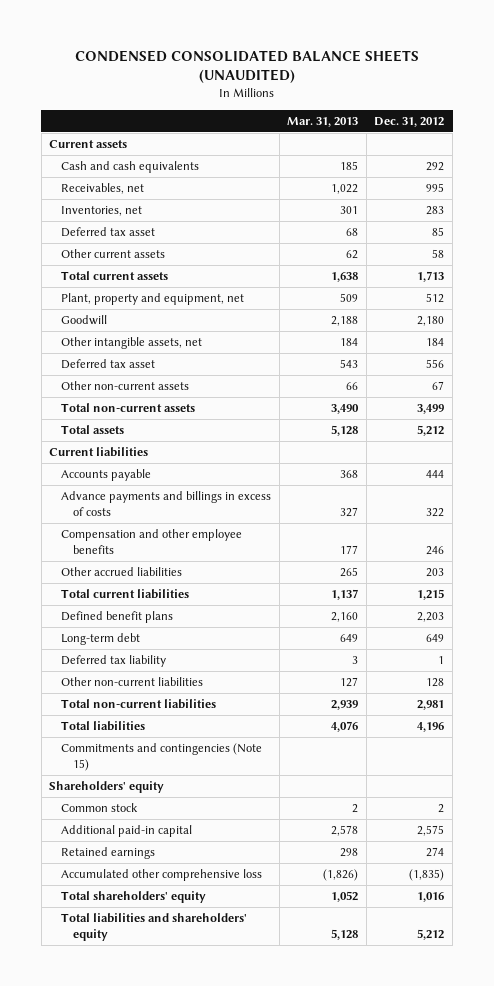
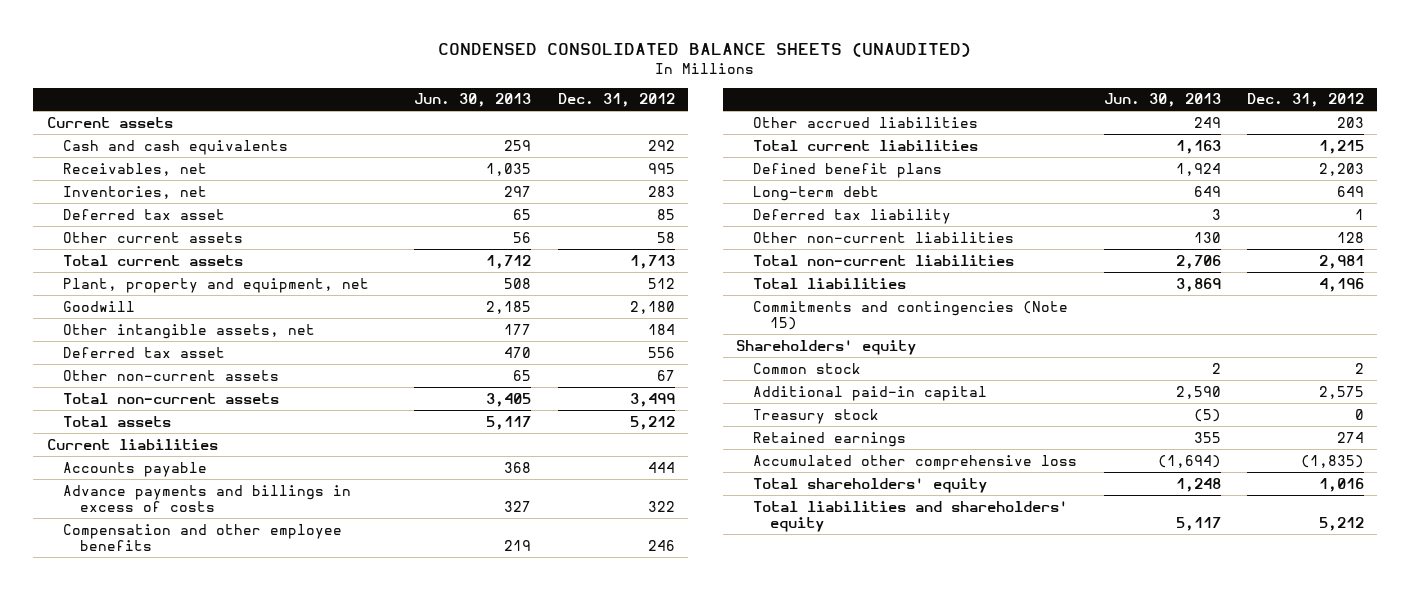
[287,116,359,127] Mar. 31, 2013 -> none
none -> [414,93,532,108] Jun. 30, 2013
none -> [752,408,879,424] Treasury stock

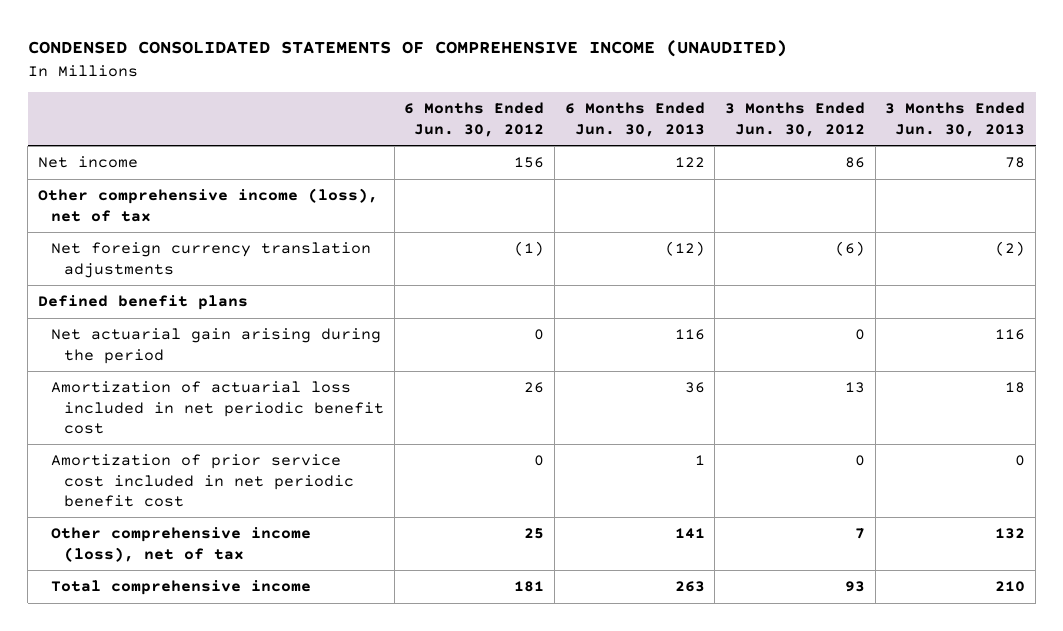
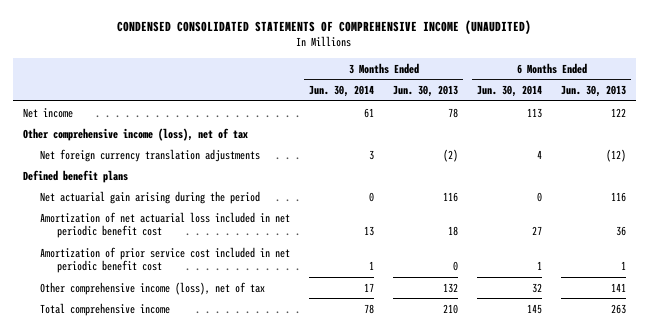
[404,102,545,137] 6 Months Ended Jun. 30, 2012 -> none
[725,102,866,137] 3 Months Ended Jun. 30, 2012 -> none
none -> [309,84,375,97] Jun. 30, 2014
none -> [477,84,543,97] Jun. 30, 2014
[51,381,385,434] Amortization of actuarial loss included in net periodic benefit cost -> [40,211,291,238] Amortization of net actuarial loss included in net periodic benefit cost

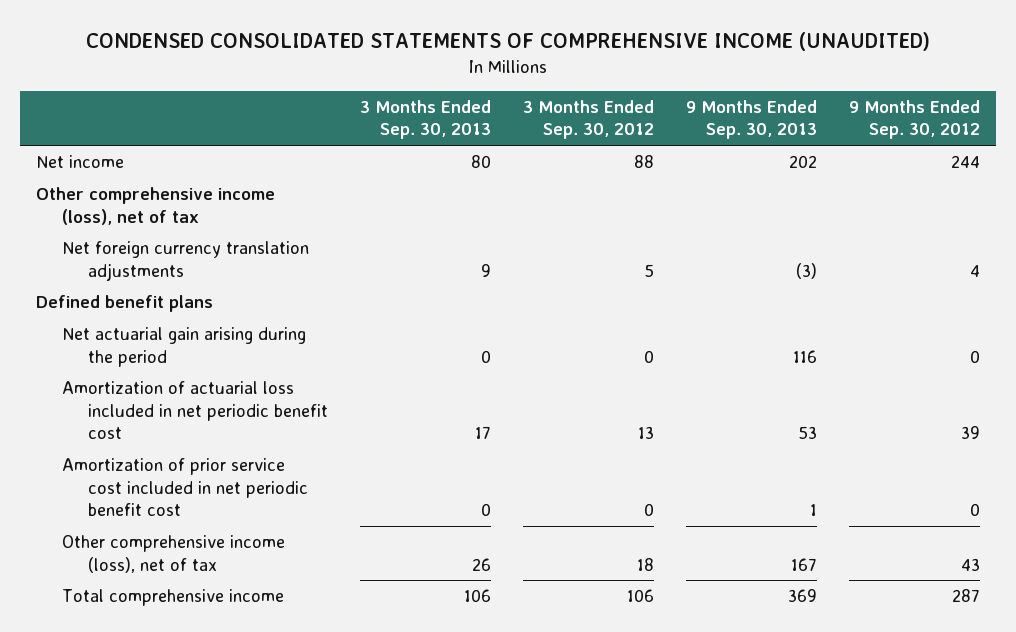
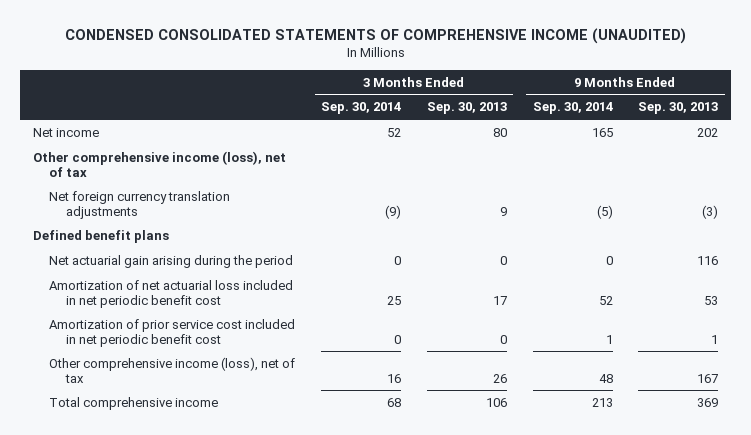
[522,100,654,140] 3 Months Ended Sep. 30, 2012 -> none
[849,100,981,140] 9 Months Ended Sep. 30, 2012 -> none
none -> [321,102,402,115] Sep. 30, 2014
none -> [532,102,613,115] Sep. 30, 2014
[61,381,328,439] Amortization of actuarial loss included in net periodic benefit cost -> [49,279,294,308] Amortization of net actuarial loss included in net periodic benefit cost

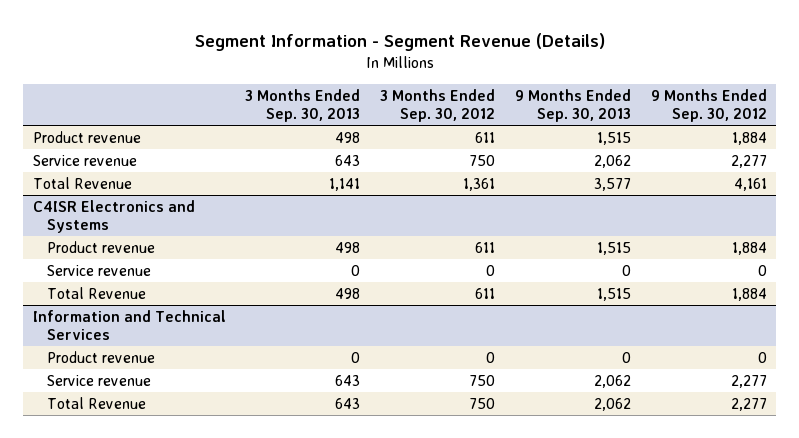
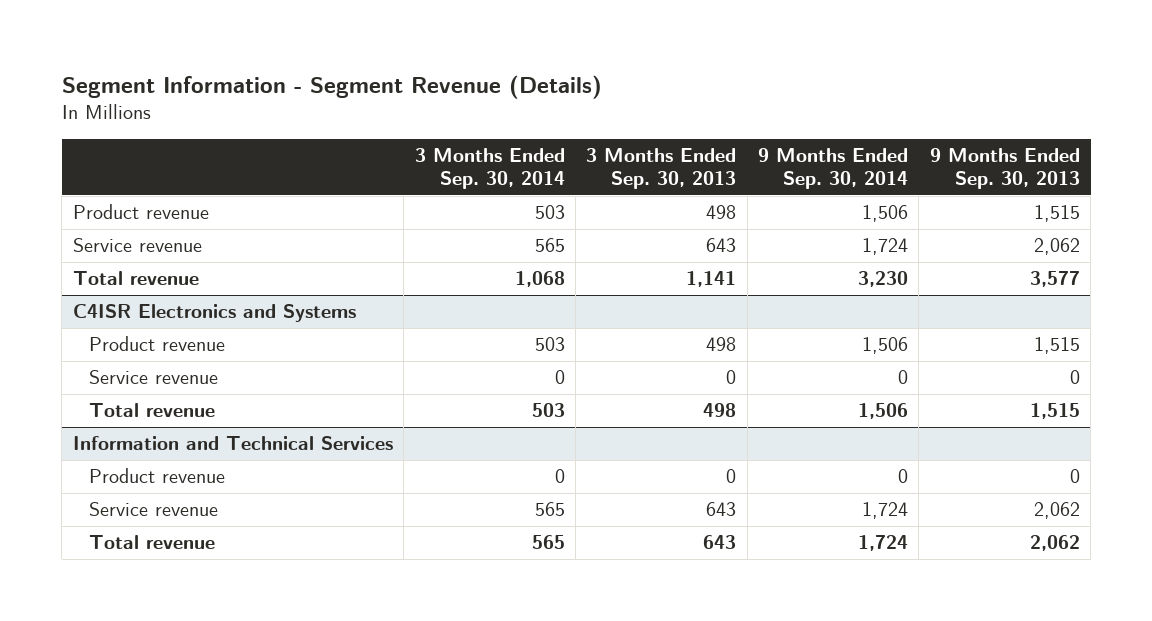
[380,88,496,123] 3 Months Ended Sep. 30, 2012 -> none
[650,88,767,123] 9 Months Ended Sep. 30, 2012 -> none
none -> [414,148,565,190] 3 Months Ended Sep. 30, 2014
none -> [757,148,908,190] 9 Months Ended Sep. 30, 2014
[32,176,132,189] Total Revenue -> [72,271,199,286] Total revenue
[46,286,146,299] Total Revenue -> [88,403,215,418] Total revenue
[46,396,146,409] Total Revenue -> [88,535,215,550] Total revenue

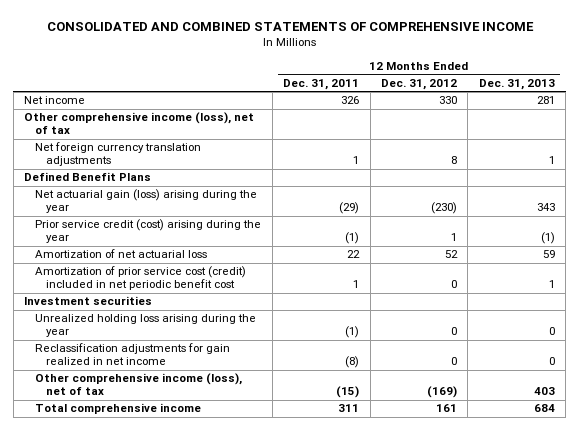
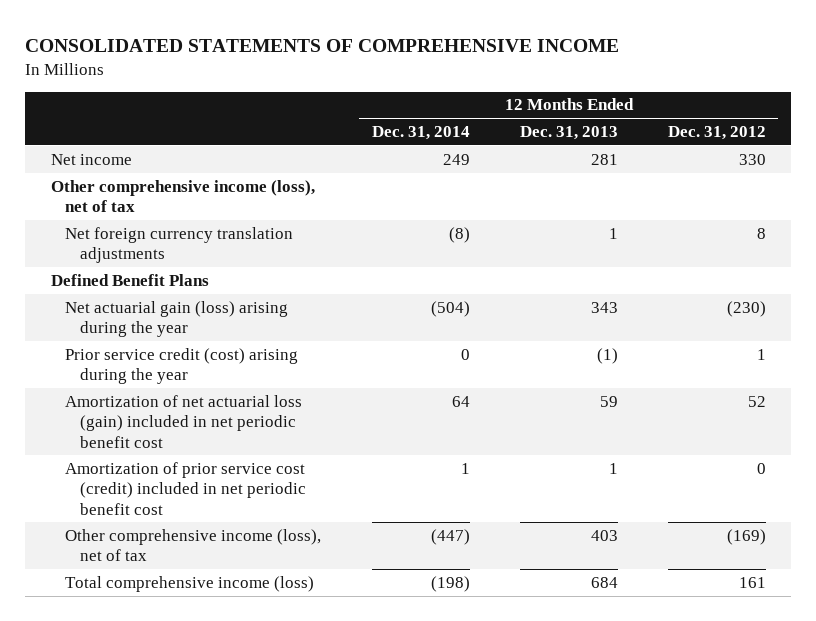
[46,21,534,31] CONSOLIDATED AND COMBINED STATEMENTS OF COMPREHENSIVE INCOME -> [25,38,620,52] CONSOLIDATED STATEMENTS OF COMPREHENSIVE INCOME
[283,78,360,90] Dec. 31, 2011 -> none
none -> [371,126,470,141] Dec. 31, 2014
[35,249,208,259] Amortization of net actuarial loss -> [65,394,303,448] Amortization of net actuarial loss (gain) included in net periodic benefit cost
[24,296,153,306] Investment securities -> none
[35,314,257,338] Unrealized holding loss arising during the year -> none
[35,343,231,366] Reclassification adjustments for gain realized in net income -> none
[35,403,202,415] Total comprehensive income -> [65,575,315,592] Total comprehensive income (loss)

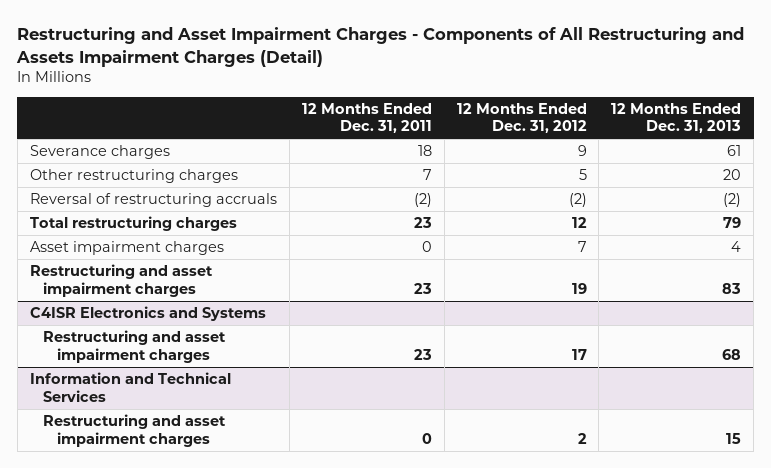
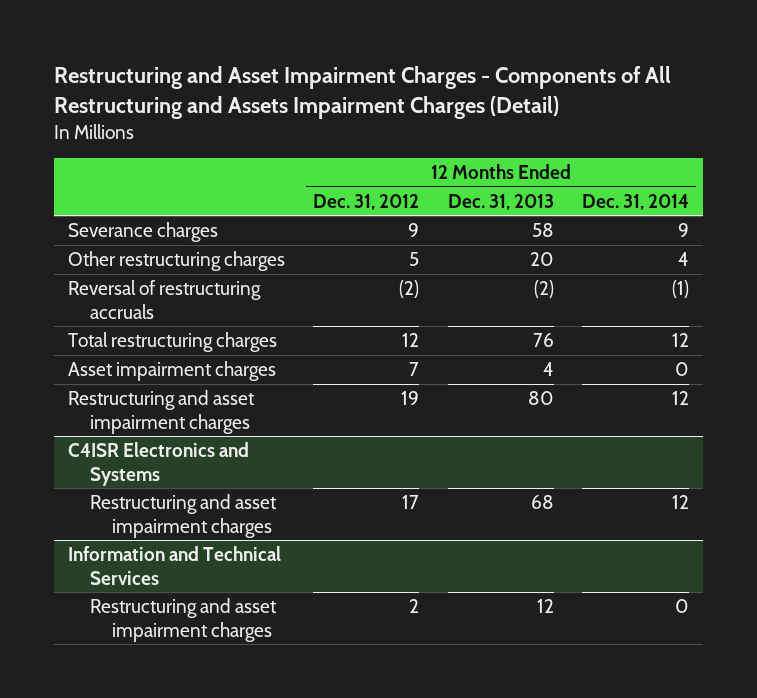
[301,102,432,134] 12 Months Ended Dec. 31, 2011 -> none
none -> [581,193,689,210] Dec. 31, 2014
[727,145,742,157] 61 -> [531,223,554,238] 58
[723,217,742,229] 79 -> [532,333,554,348] 76
[722,282,742,294] 83 -> [527,391,554,406] 80
[726,432,742,444] 15 -> [536,599,554,614] 12

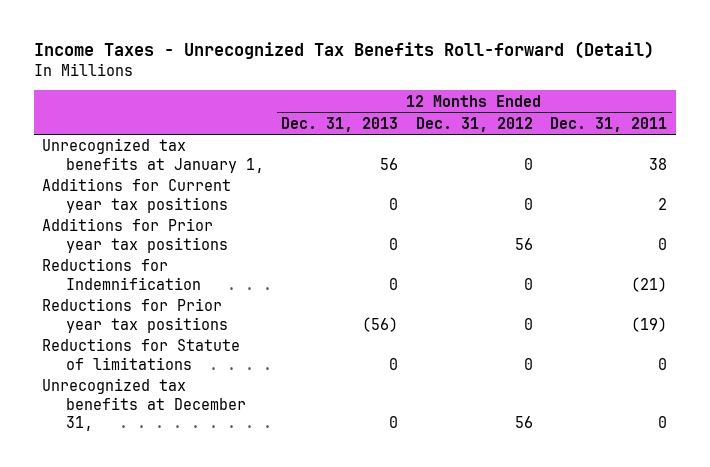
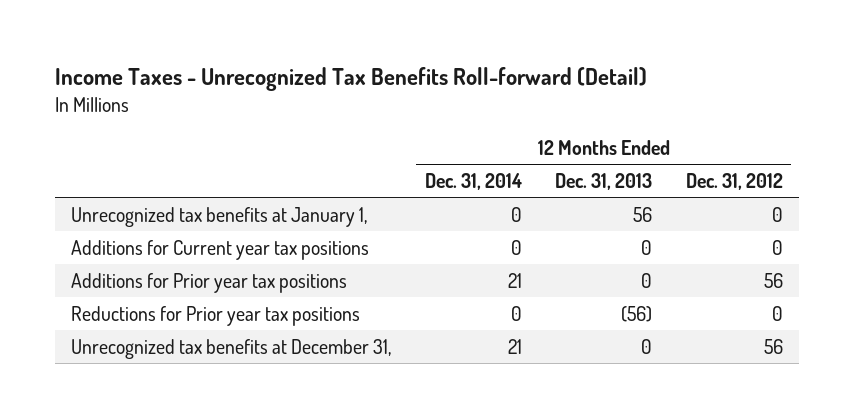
[550,116,668,132] Dec. 31, 2011 -> none
none -> [424,173,522,191] Dec. 31, 2014
[42,258,201,290] Reductions for Indemnification -> none
[42,338,241,370] Reductions for Statute of limitations -> none

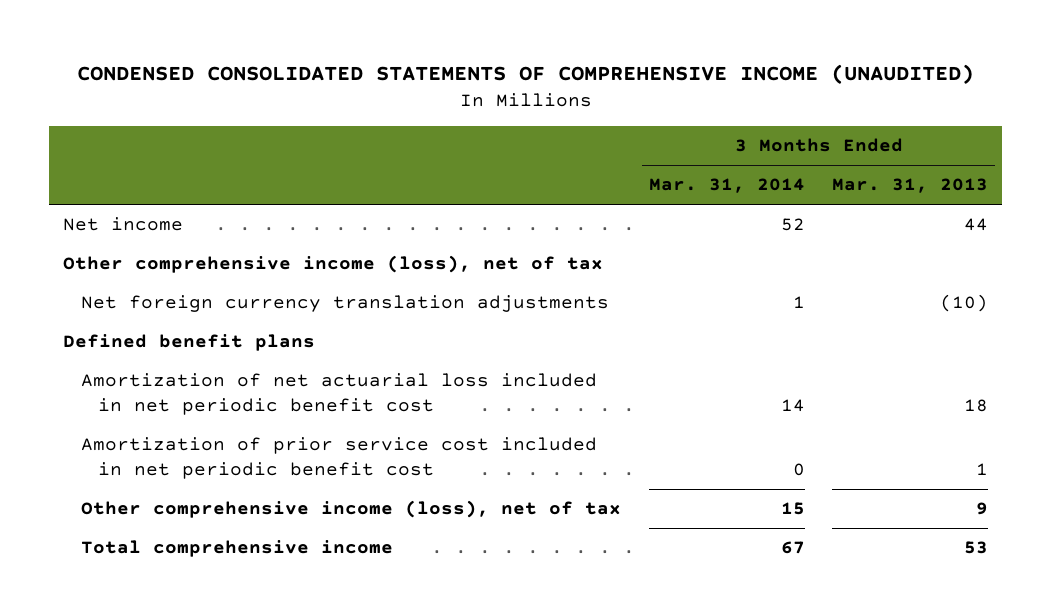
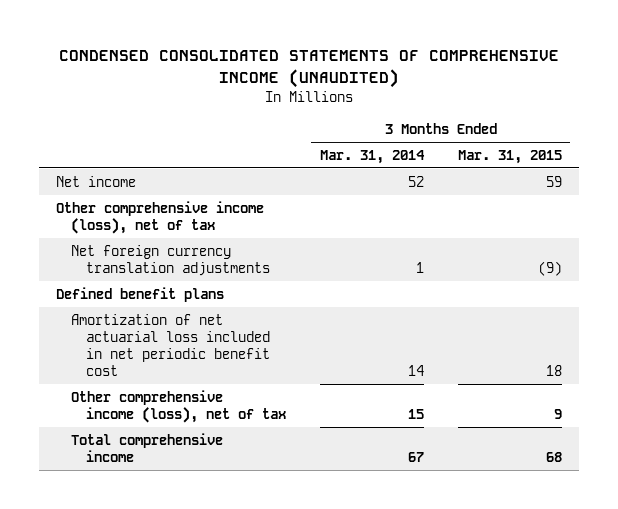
[832,178,989,194] Mar. 31, 2013 -> none
none -> [457,150,562,165] Mar. 31, 2015
[80,437,597,480] Amortization of prior service cost included in net periodic benefit cost -> none

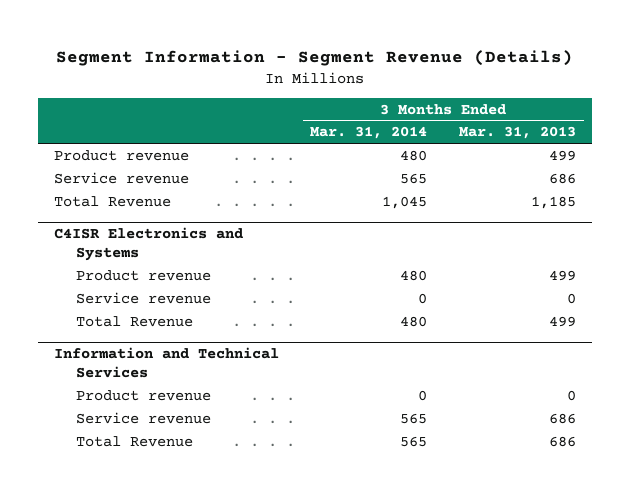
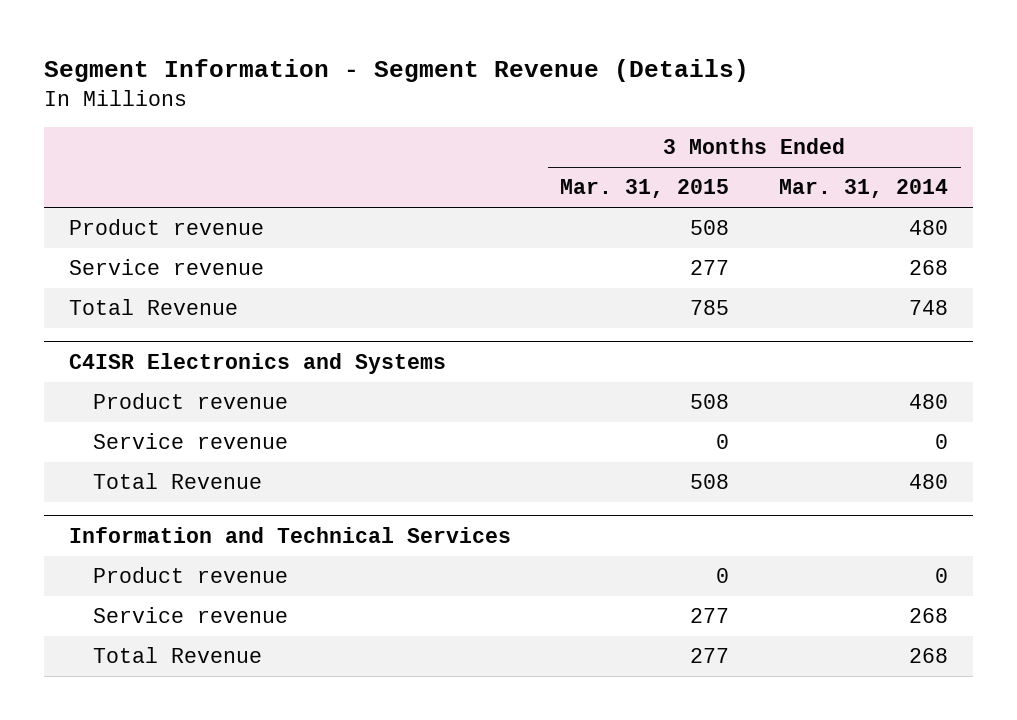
[458,126,576,140] Mar. 31, 2013 -> none
none -> [560,179,730,199] Mar. 31, 2015
[400,172,428,184] 565 -> [909,260,949,276] 268
[382,195,428,209] 1,045 -> [909,300,949,316] 748
[400,412,428,424] 565 -> [909,608,949,624] 268
[400,435,428,447] 565 -> [909,648,949,664] 268

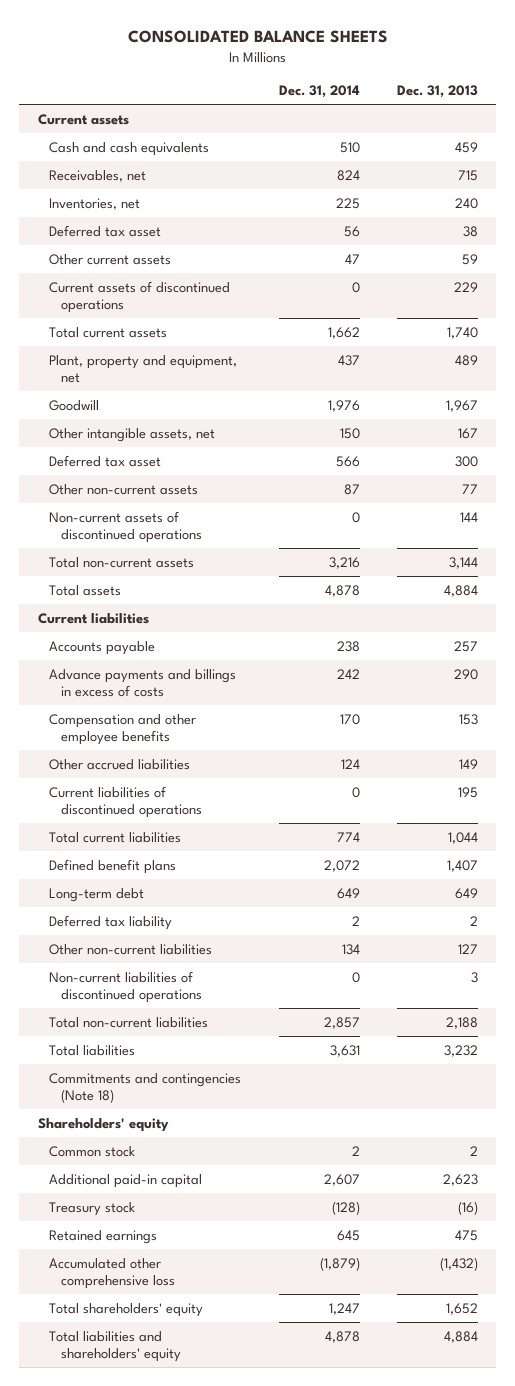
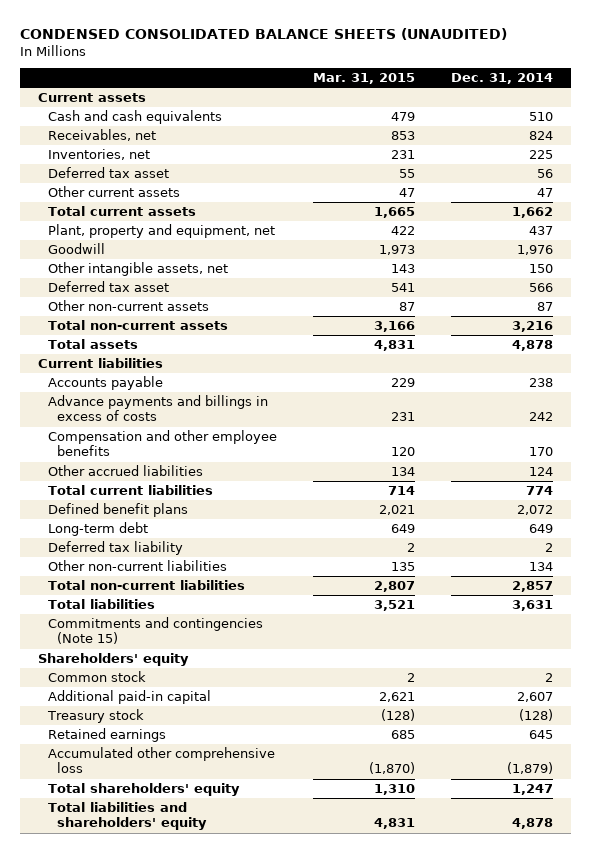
[127,29,388,43] CONSOLIDATED BALANCE SHEETS -> [20,28,508,41] CONDENSED CONSOLIDATED BALANCE SHEETS (UNAUDITED)
[396,85,478,99] Dec. 31, 2013 -> none
none -> [312,73,415,85] Mar. 31, 2015
[49,280,231,313] Current assets of discontinued operations -> none
[49,510,203,543] Non-current assets of discontinued operations -> none
[49,785,203,818] Current liabilities of discontinued operations -> none
[49,970,203,1003] Non-current liabilities of discontinued operations -> none
[49,1072,242,1103] Commitments and contingencies (Note 18) -> [47,617,263,645] Commitments and contingencies (Note 15)

